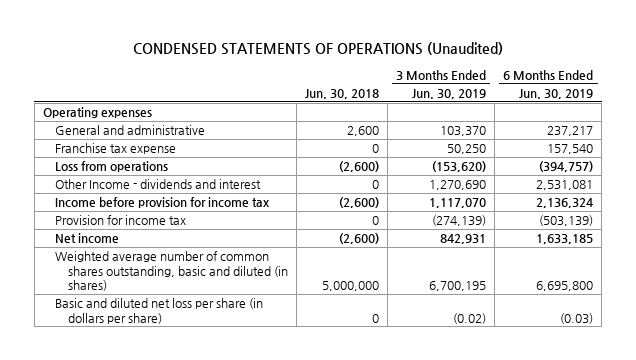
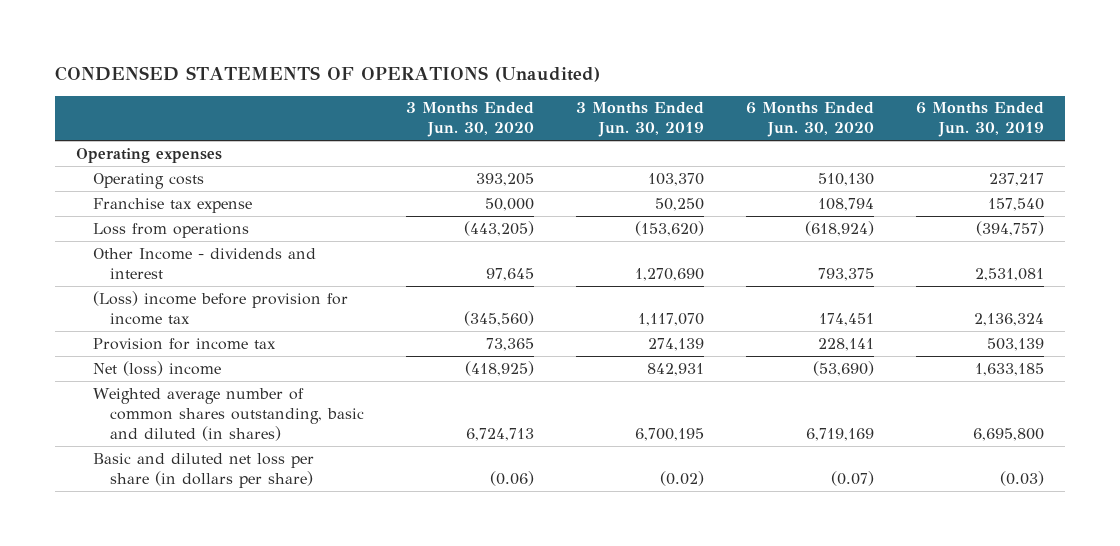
[304,88,379,99] Jun. 30, 2018 -> none
none -> [405,102,534,138] 3 Months Ended Jun. 30, 2020
none -> [745,102,874,138] 6 Months Ended Jun. 30, 2020
[55,125,206,136] General and administrative -> [92,172,204,189] Operating costs
[55,197,271,209] Income before provision for income tax -> [92,290,348,325] (Loss) income before provision for income tax
[432,215,487,227] (274,139) -> [647,337,704,351] 274,139
[539,215,594,227] (503,139) -> [986,337,1044,351] 503,139
[55,233,120,244] Net income -> [92,360,221,376] Net (loss) income

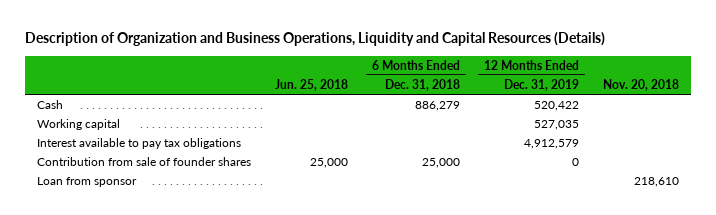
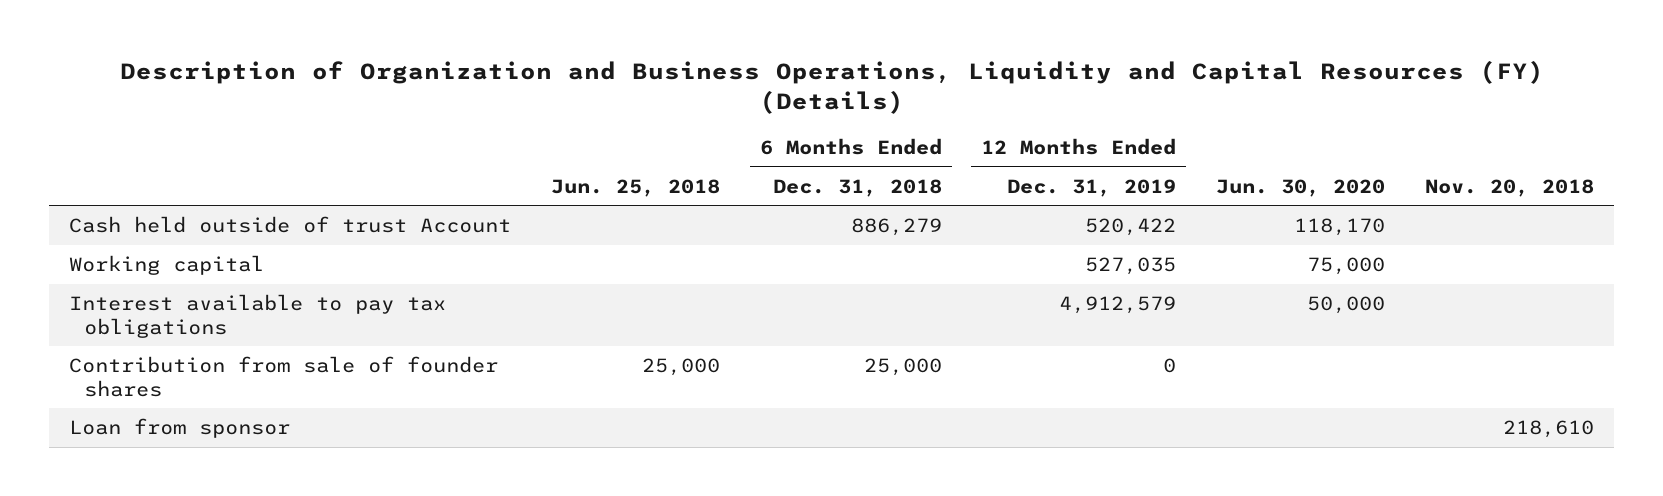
[24,32,605,47] Description of Organization and Business Operations, Liquidity and Capital Resources (Details) -> [119,59,1544,114] Description of Organization and Business Operations, Liquidity and Capital Resources (FY) (Details)
none -> [1216,178,1386,197] Jun. 30, 2020
[36,100,63,110] Cash -> [68,216,511,234] Cash held outside of trust Account

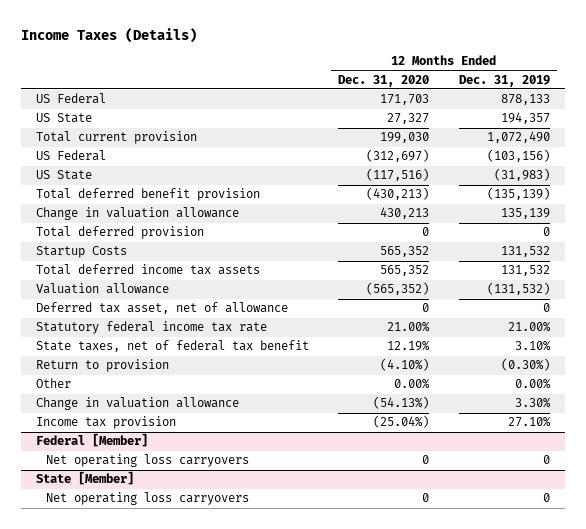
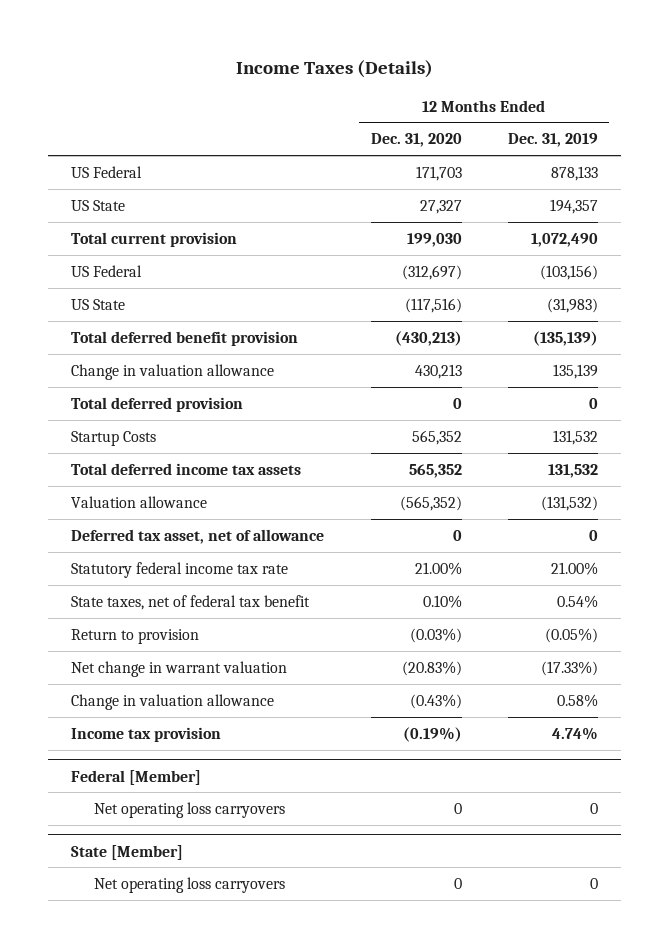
[36,378,72,389] Other -> none
[387,340,431,352] 12.19% -> [422,594,462,608] 0.10%
[514,340,551,352] 3.10% -> [556,594,598,608] 0.54%
[380,358,430,372] (4.10%) -> [409,627,462,643] (0.03%)
[500,358,550,372] (0.30%) -> [544,627,598,643] (0.05%)
none -> [71,660,288,677] Net change in warrant valuation
[373,396,430,410] (54.13%) -> [409,693,462,709] (0.43%)
[514,397,551,409] 3.30% -> [556,693,598,707] 0.58%
[373,415,430,429] (25.04%) -> [402,726,462,742] (0.19%)
[507,416,551,428] 27.10% -> [551,726,598,740] 4.74%

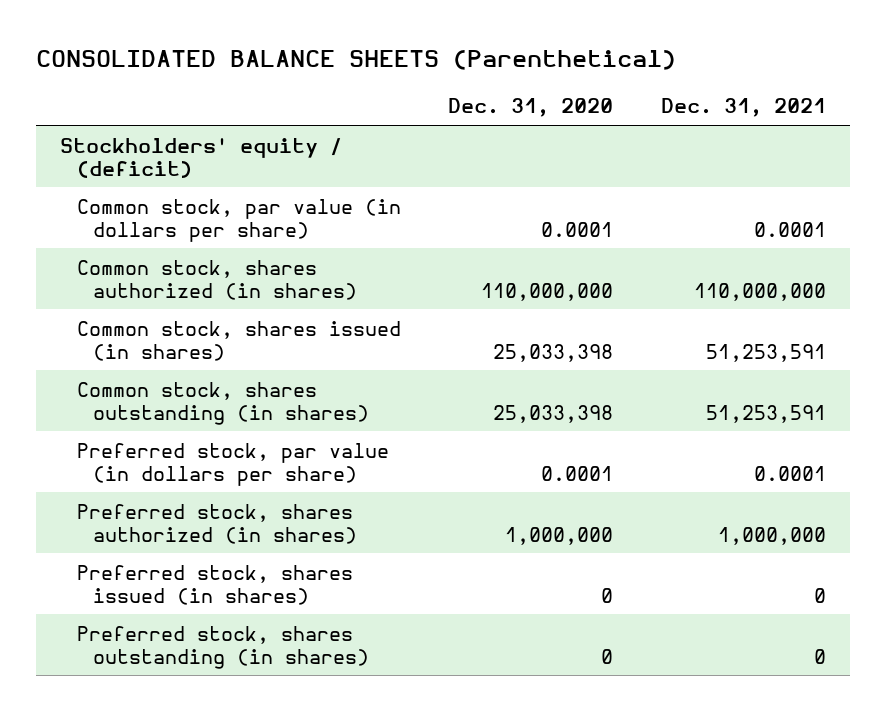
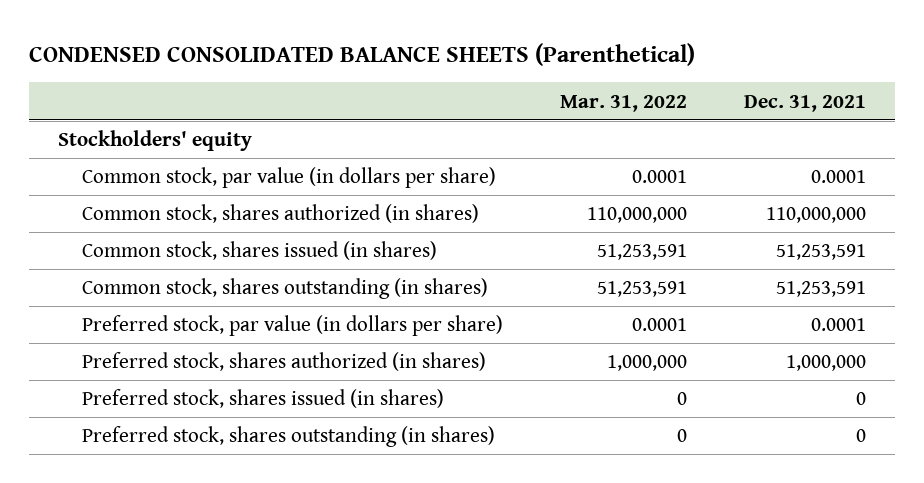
[36,49,677,70] CONSOLIDATED BALANCE SHEETS (Parenthetical) -> [29,42,696,66] CONDENSED CONSOLIDATED BALANCE SHEETS (Parenthetical)
[448,98,614,118] Dec. 31, 2020 -> none
none -> [560,94,688,112] Mar. 31, 2022
[60,137,343,178] Stockholders' equity / (deficit) -> [58,130,253,152] Stockholders' equity

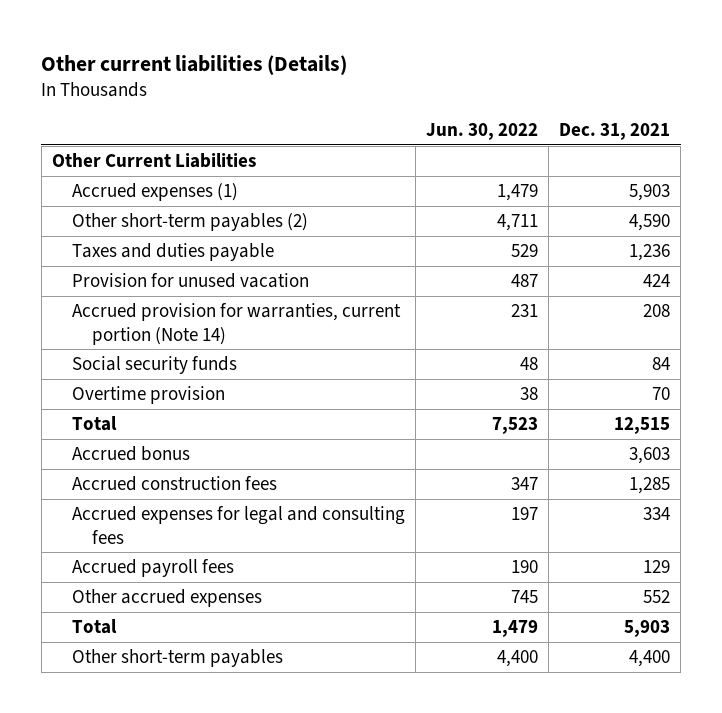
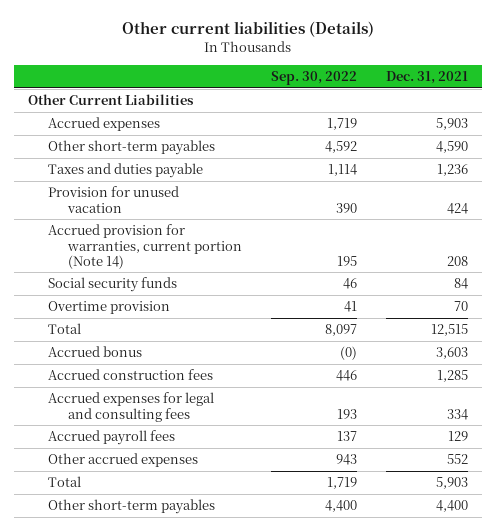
[426,122,539,140] Jun. 30, 2022 -> none
none -> [270,71,357,86] Sep. 30, 2022
[72,183,239,202] Accrued expenses (1) -> [48,117,161,132] Accrued expenses
[72,213,309,232] Other short-term payables (2) -> [48,140,216,156] Other short-term payables

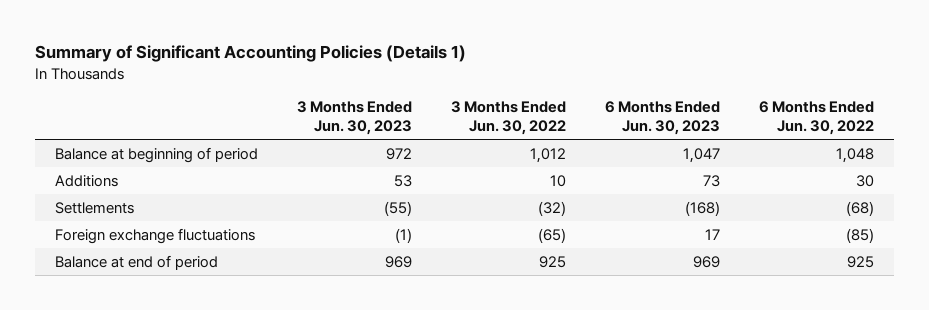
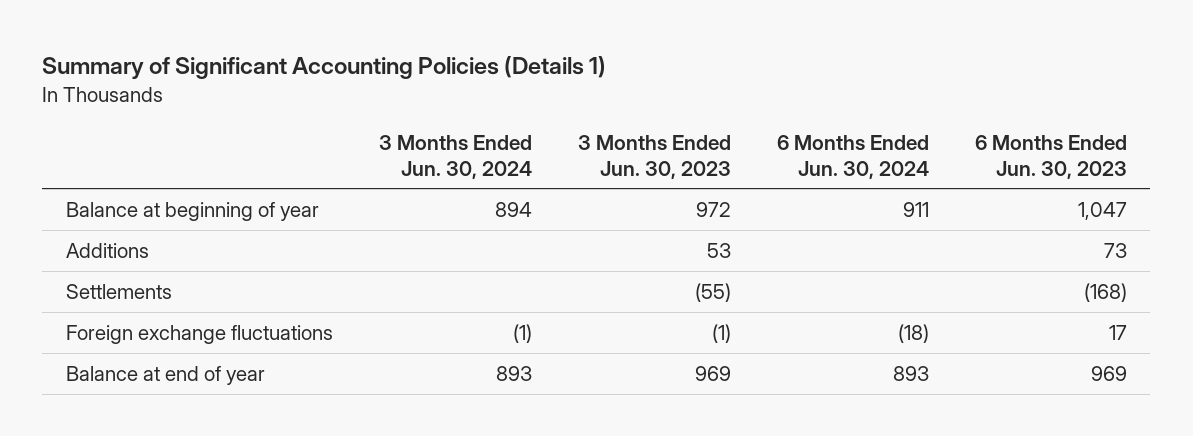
[450,101,566,135] 3 Months Ended Jun. 30, 2022 -> none
[759,101,875,135] 6 Months Ended Jun. 30, 2022 -> none
none -> [378,134,532,179] 3 Months Ended Jun. 30, 2024
none -> [776,134,929,179] 6 Months Ended Jun. 30, 2024
[54,146,258,163] Balance at beginning of period -> [65,201,319,221] Balance at beginning of year
[54,254,218,270] Balance at end of period -> [65,365,265,385] Balance at end of year

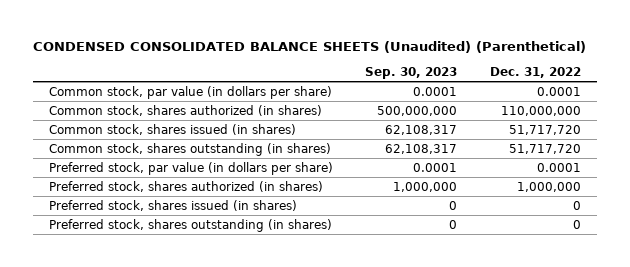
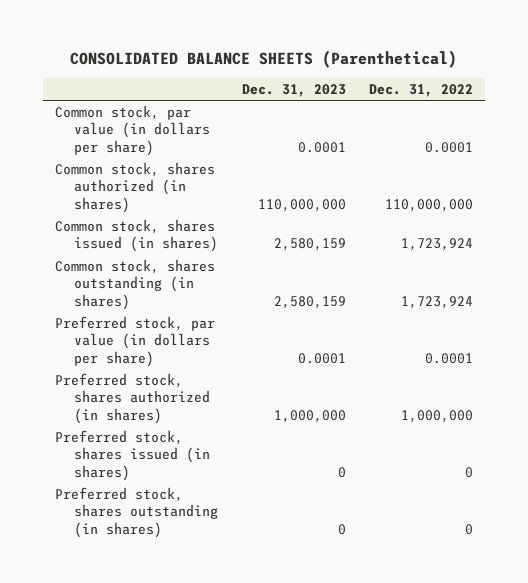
[32,40,586,53] CONDENSED CONSOLIDATED BALANCE SHEETS (Unaudited) (Parenthetical) -> [70,50,458,69] CONSOLIDATED BALANCE SHEETS (Parenthetical)
[365,67,458,80] Sep. 30, 2023 -> none
none -> [241,84,346,98] Dec. 31, 2023
[508,124,581,135] 51,717,720 -> [401,238,474,252] 1,723,924
[508,143,581,154] 51,717,720 -> [401,295,474,309] 1,723,924

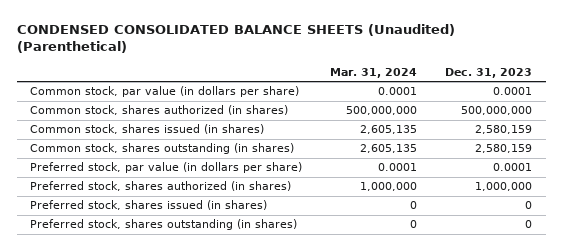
[70,50,458,69] CONSOLIDATED BALANCE SHEETS (Parenthetical) -> [16,23,455,54] CONDENSED CONSOLIDATED BALANCE SHEETS (Unaudited) (Parenthetical)
[369,84,474,98] Dec. 31, 2022 -> none
none -> [330,68,418,79] Mar. 31, 2024
[257,198,346,212] 110,000,000 -> [461,106,533,116] 500,000,000

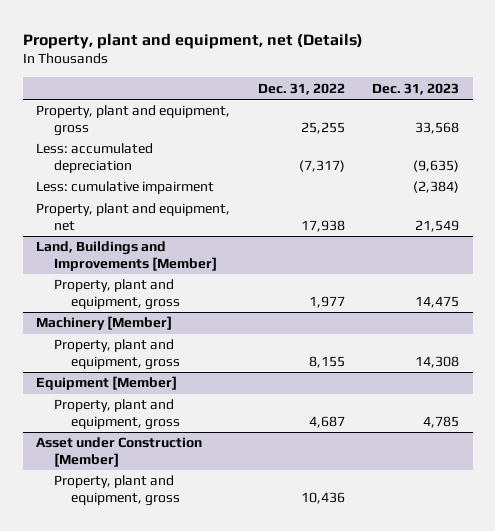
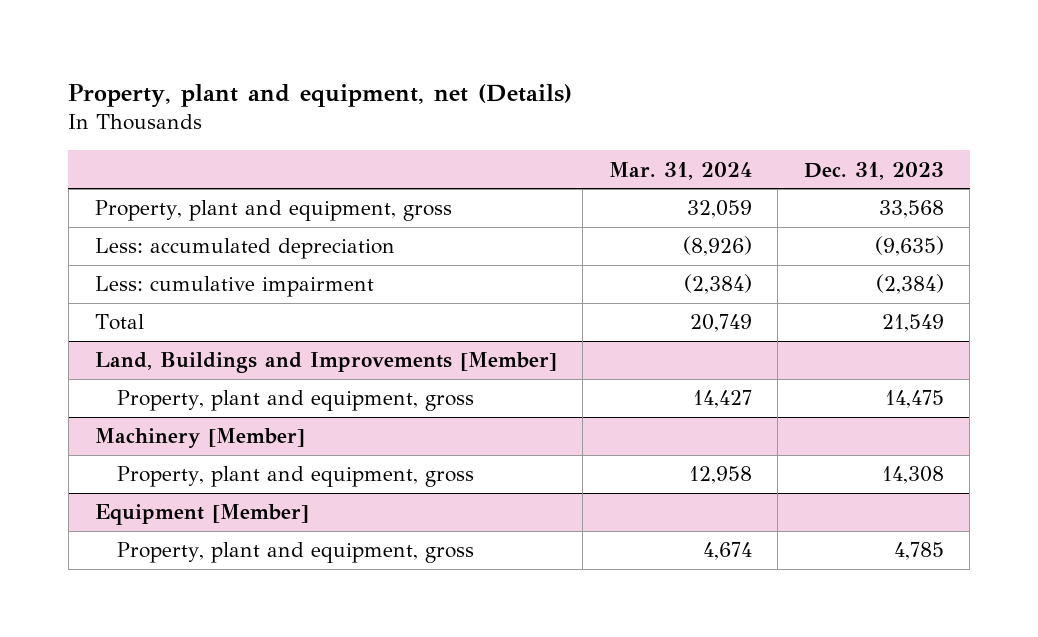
[257,82,345,95] Dec. 31, 2022 -> none
none -> [608,161,752,180] Mar. 31, 2024
[36,203,231,231] Property, plant and equipment, net -> [94,314,144,331] Total
[36,437,203,467] Asset under Construction [Member] -> none
[53,475,181,506] Property, plant and equipment, gross -> none

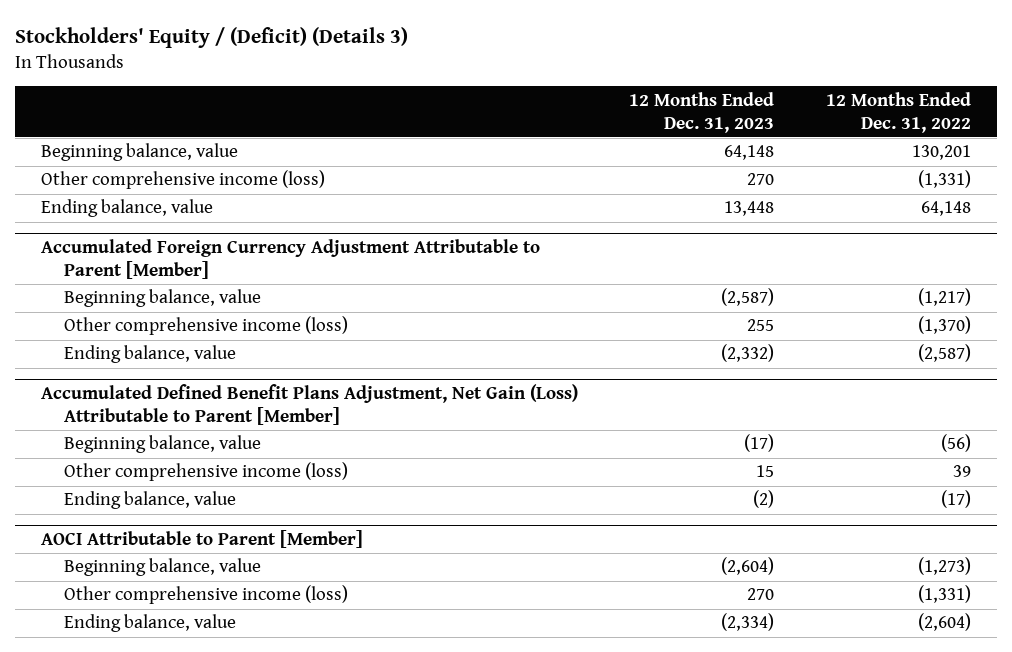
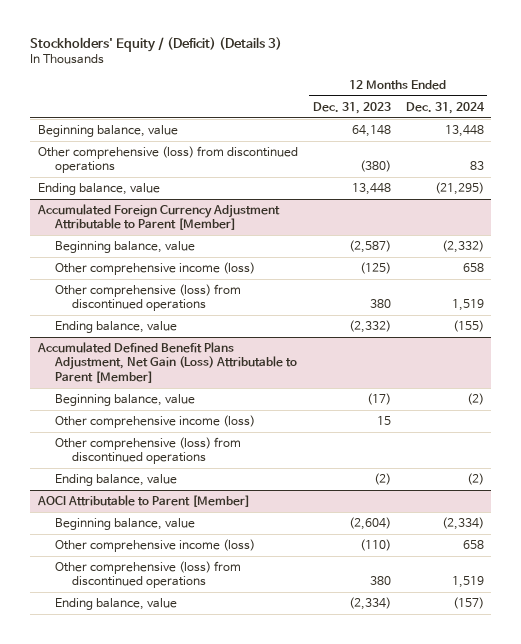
[826,91,972,133] 12 Months Ended Dec. 31, 2022 -> none
none -> [405,101,485,114] Dec. 31, 2024
[40,170,325,190] Other comprehensive income (loss) -> none
none -> [37,145,298,174] Other comprehensive (loss) from discontinued operations
[747,319,775,332] 255 -> [359,261,391,274] (125)
none -> [54,283,241,312] Other comprehensive (loss) from discontinued operations
none -> [54,436,241,465] Other comprehensive (loss) from discontinued operations
[747,588,775,601] 270 -> [359,538,391,551] (110)
none -> [54,560,241,589] Other comprehensive (loss) from discontinued operations

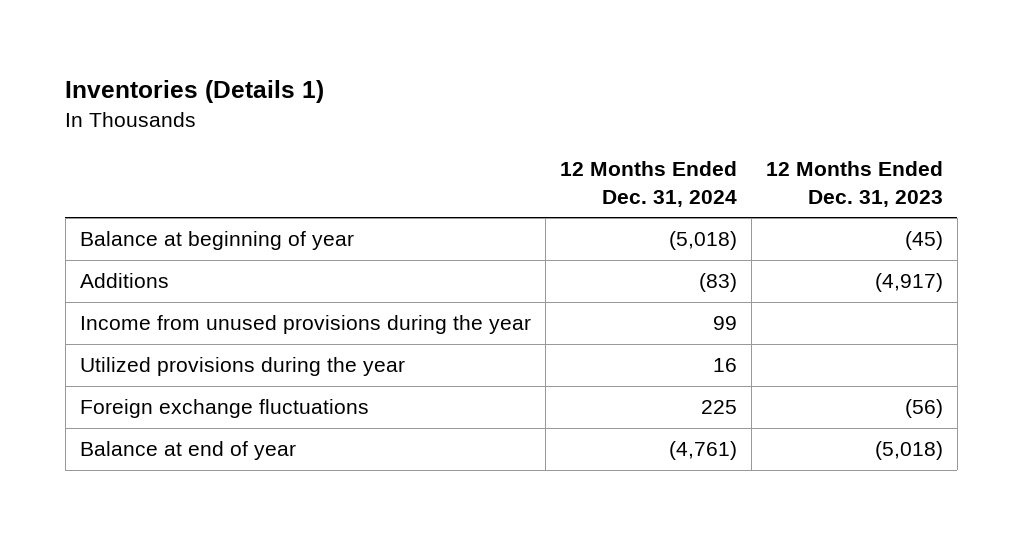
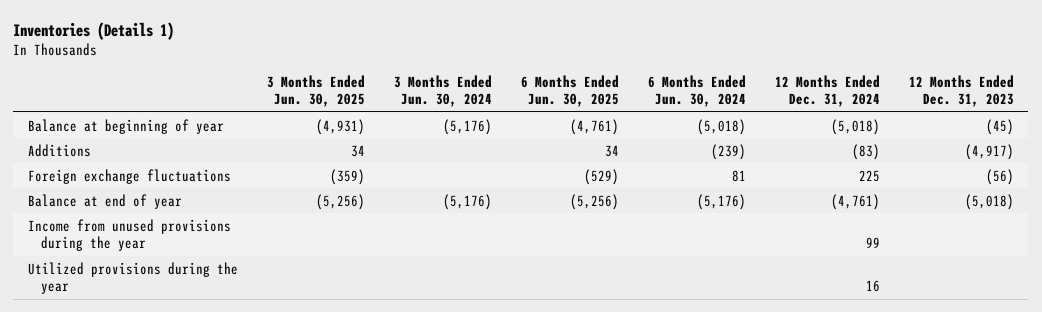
none -> [266,74,365,108] 3 Months Ended Jun. 30, 2025
none -> [393,74,492,108] 3 Months Ended Jun. 30, 2024
none -> [520,74,619,108] 6 Months Ended Jun. 30, 2025
none -> [647,74,746,108] 6 Months Ended Jun. 30, 2024
[79,315,531,335] Income from unused provisions during the year -> [27,218,231,252] Income from unused provisions during the year
[79,357,405,377] Utilized provisions during the year -> [27,261,238,295] Utilized provisions during the year

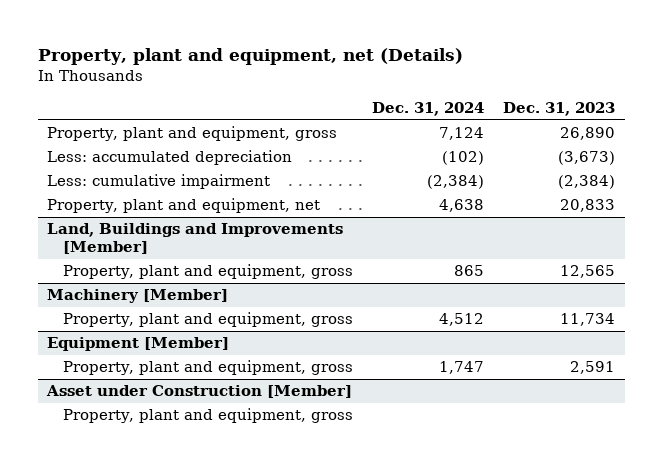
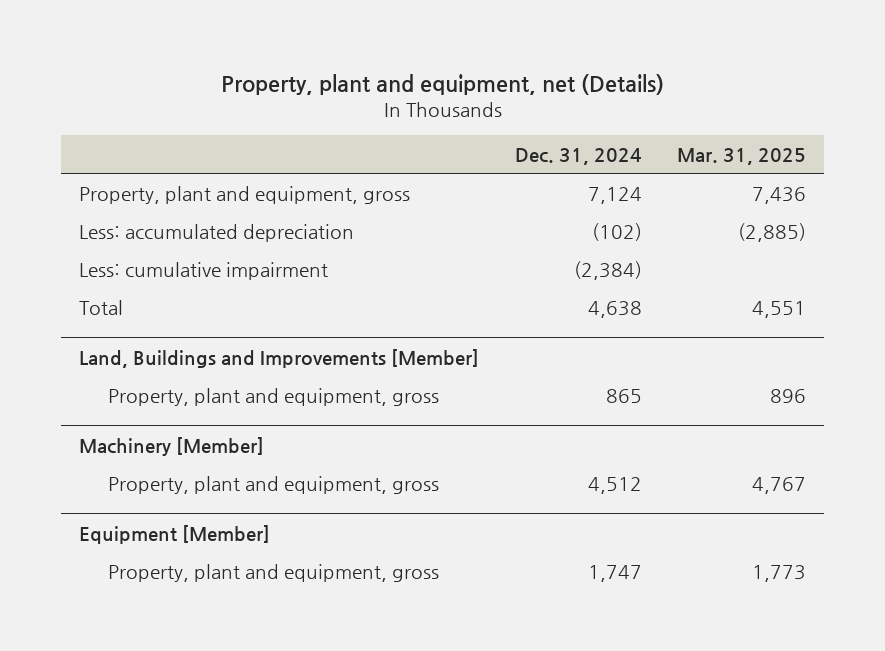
[503,101,616,116] Dec. 31, 2023 -> none
none -> [677,147,807,165] Mar. 31, 2025
[47,198,321,214] Property, plant and equipment, net -> [79,299,124,315] Total
[46,385,353,399] Asset under Construction [Member] -> none
[63,408,354,424] Property, plant and equipment, gross -> none

